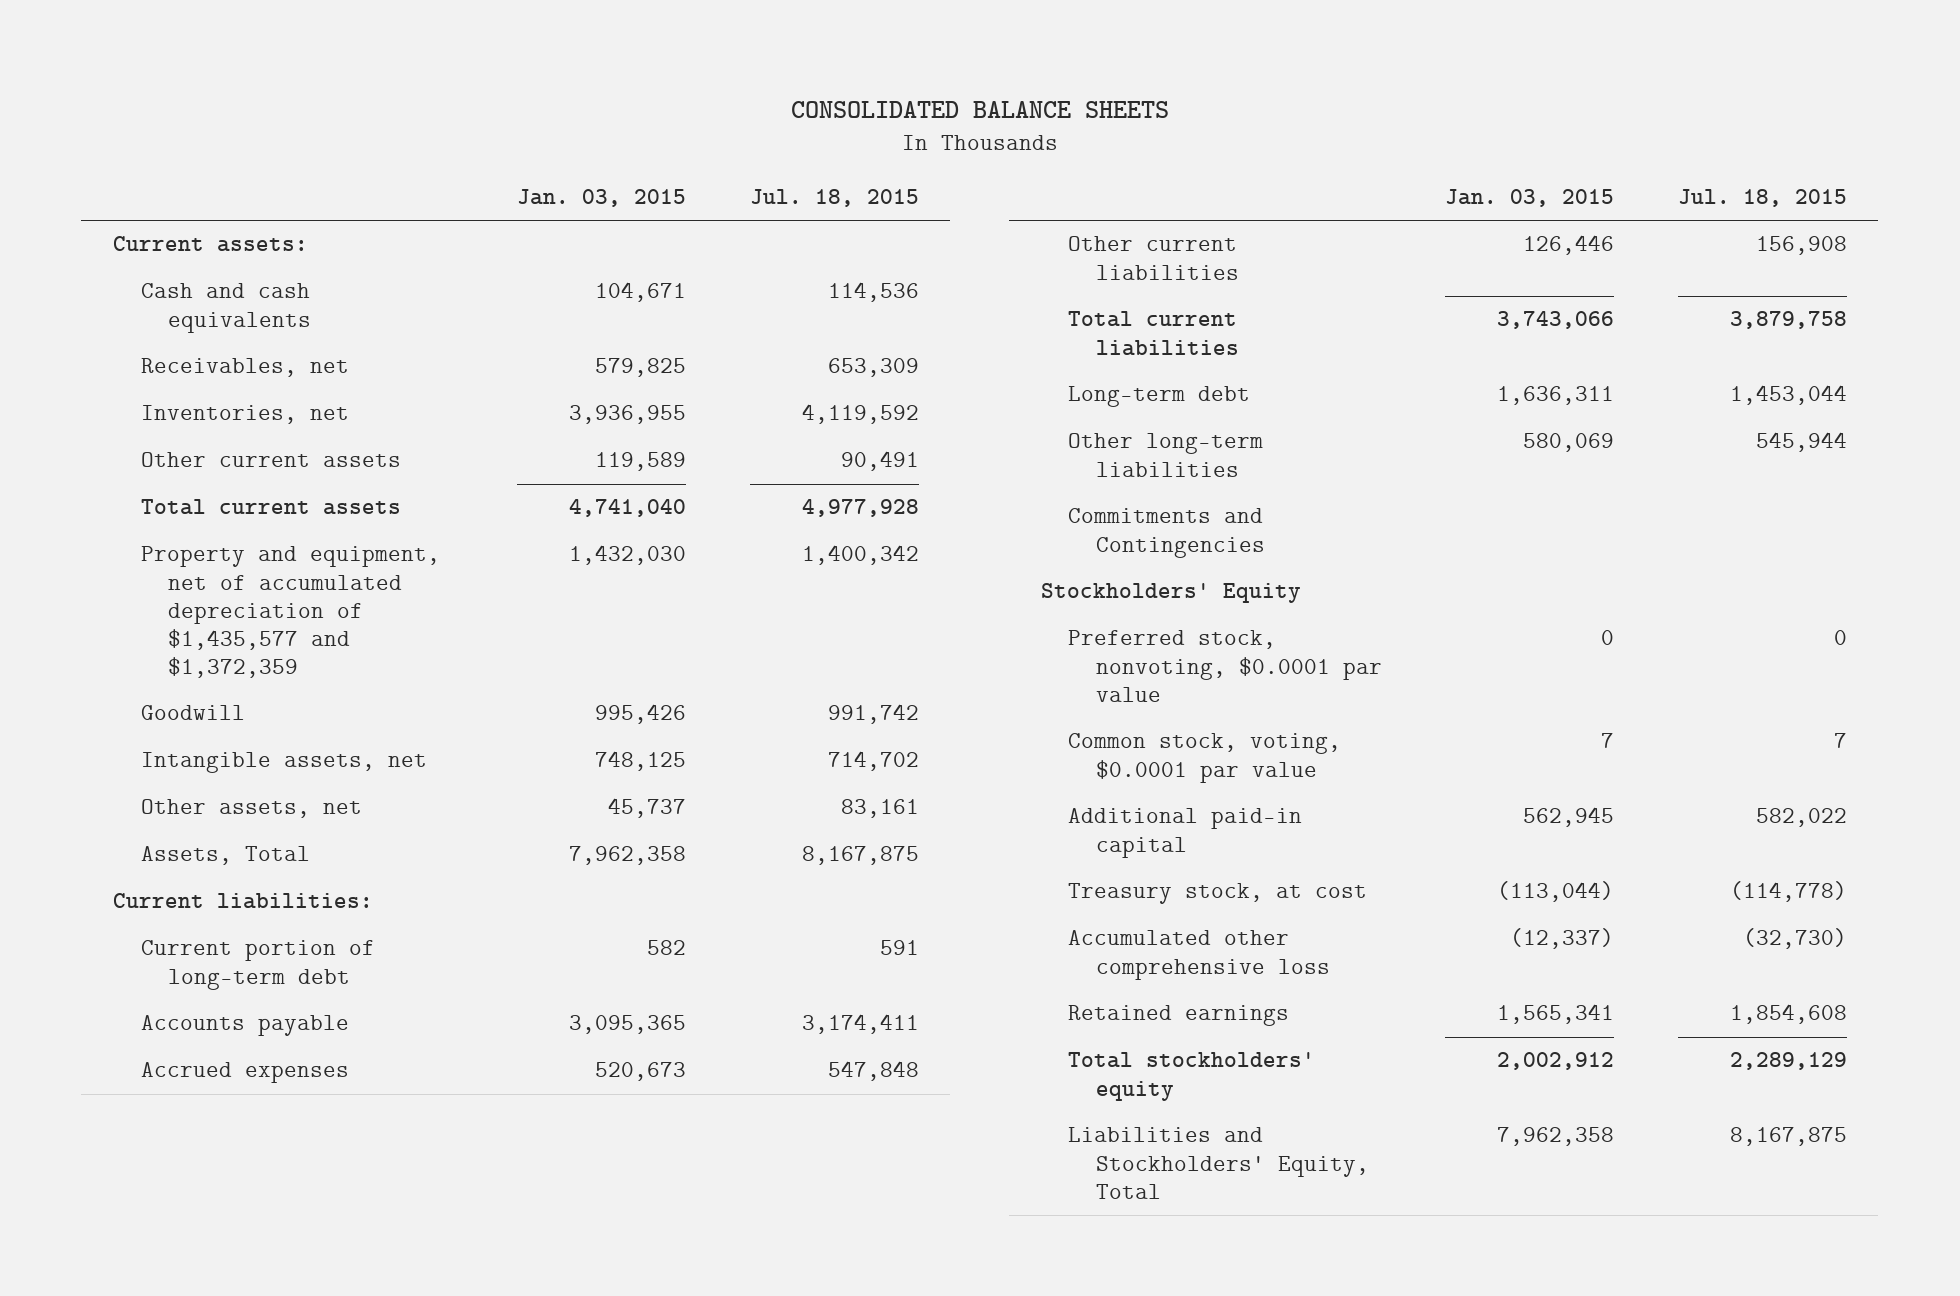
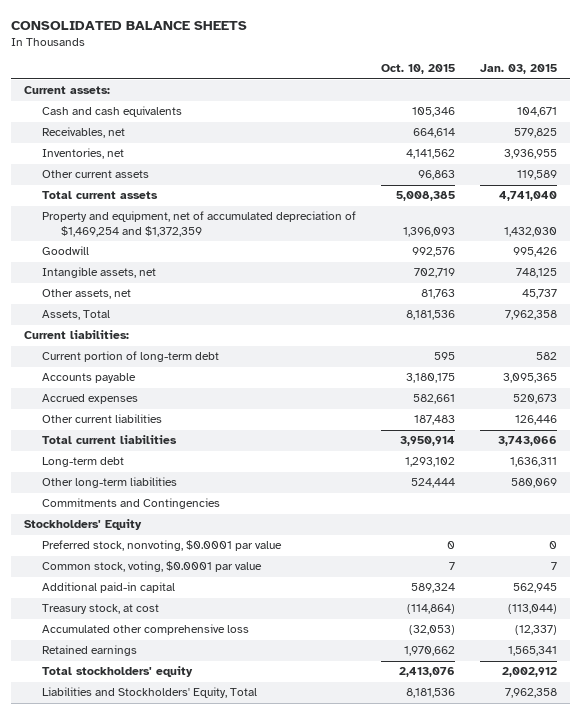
[749,189,919,208] Jul. 18, 2015 -> none
none -> [381,64,456,75] Oct. 10, 2015
[140,546,440,678] Property and equipment, net of accumulated depreciation of $1,435,577 and $1,372,359 -> [42,211,357,237] Property and equipment, net of accumulated depreciation of $1,469,254 and $1,372,359

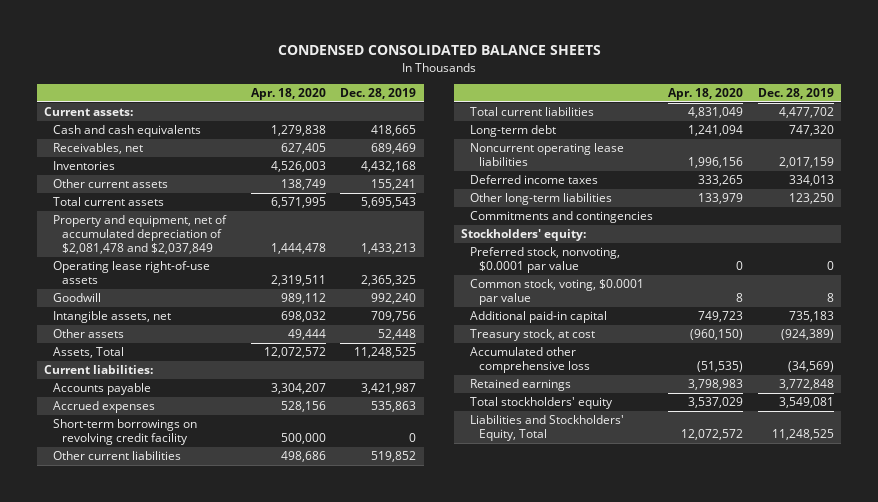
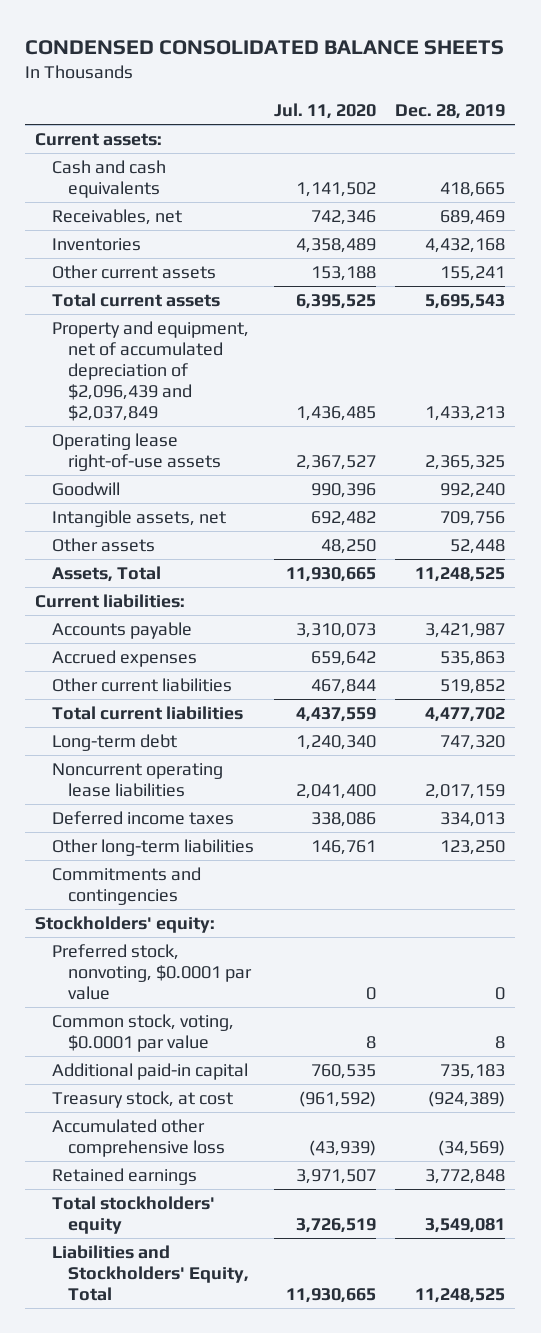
[250,88,326,101] Apr. 18, 2020 -> none
none -> [273,103,376,120] Jul. 11, 2020
[53,215,228,255] Property and equipment, net of accumulated depreciation of $2,081,478 and $2,037,849 -> [51,320,249,421] Property and equipment, net of accumulated depreciation of $2,096,439 and $2,037,849
[53,419,198,446] Short-term borrowings on revolving credit facility -> none

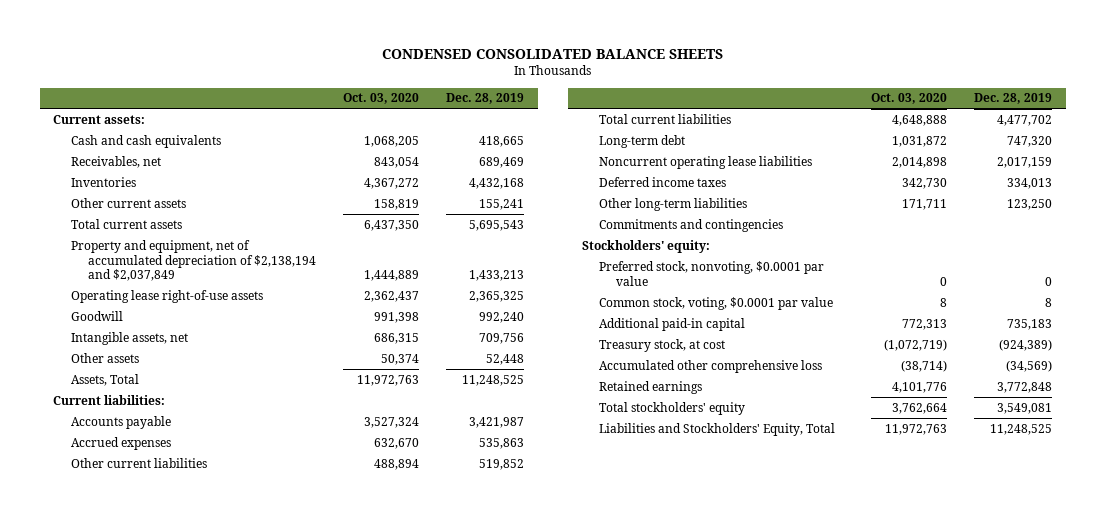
[273,103,376,120] Jul. 11, 2020 -> none
none -> [343,93,420,105] Oct. 03, 2020
[51,320,249,421] Property and equipment, net of accumulated depreciation of $2,096,439 and $2,037,849 -> [70,239,317,282] Property and equipment, net of accumulated depreciation of $2,138,194 and $2,037,849

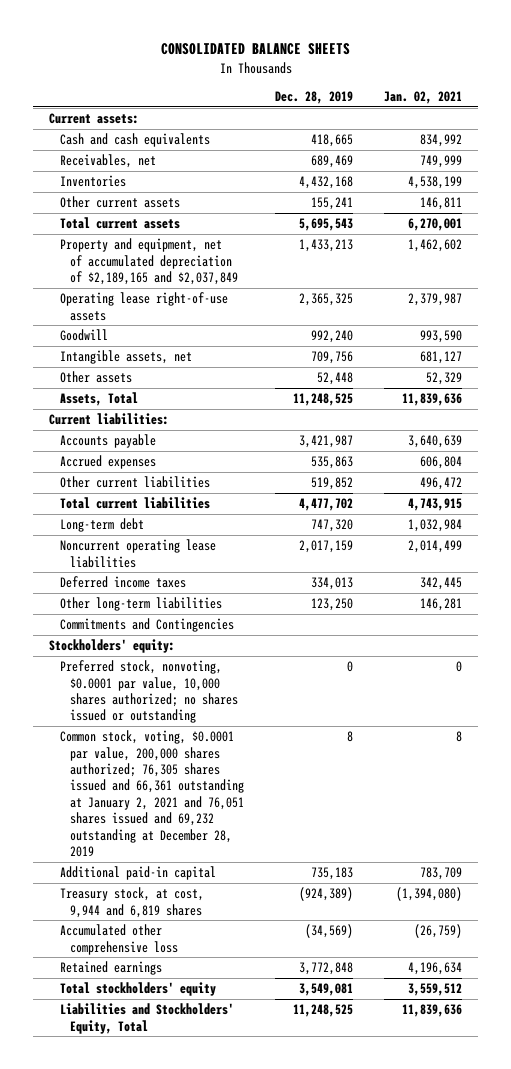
[381,48,723,59] CONDENSED CONSOLIDATED BALANCE SHEETS -> [160,43,350,56] CONSOLIDATED BALANCE SHEETS
[343,93,420,105] Oct. 03, 2020 -> none
none -> [384,91,463,105] Jan. 02, 2021
[70,239,317,282] Property and equipment, net of accumulated depreciation of $2,138,194 and $2,037,849 -> [59,238,239,285] Property and equipment, net of accumulated depreciation of $2,189,165 and $2,037,849
[599,218,784,232] Commitments and contingencies -> [59,618,234,633] Commitments and Contingencies
[599,260,825,286] Preferred stock, nonvoting, $0.0001 par value -> [59,660,239,724] Preferred stock, nonvoting, $0.0001 par value, 10,000 shares authorized; no shares issued or outstanding
[599,296,834,310] Common stock, voting, $0.0001 par value -> [59,730,245,858] Common stock, voting, $0.0001 par value, 200,000 shares authorized; 76,305 shares issued and 66,361 outstanding at January 2, 2021 and 76,051 shares issued and 69,232 outstanding at December 28, 2019
[599,338,726,352] Treasury stock, at cost -> [59,887,204,918] Treasury stock, at cost, 9,944 and 6,819 shares

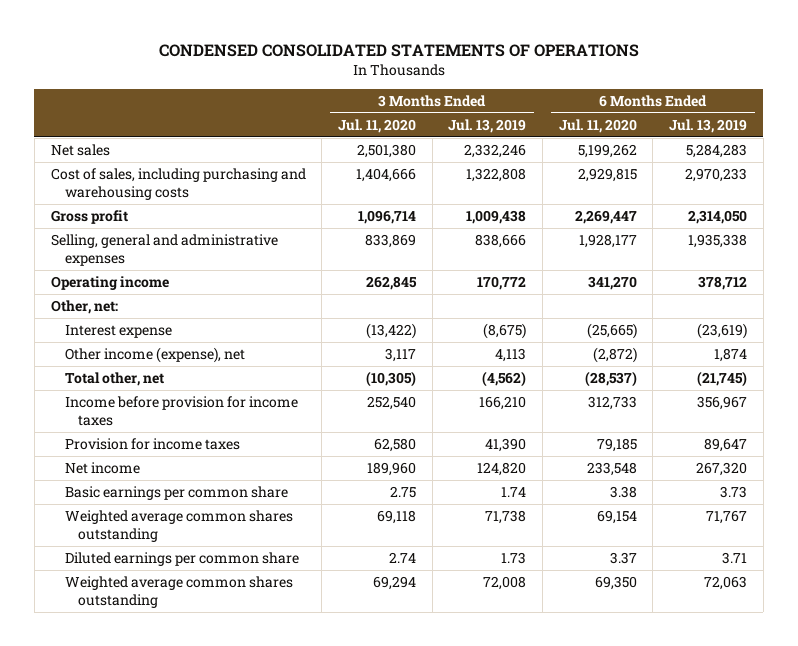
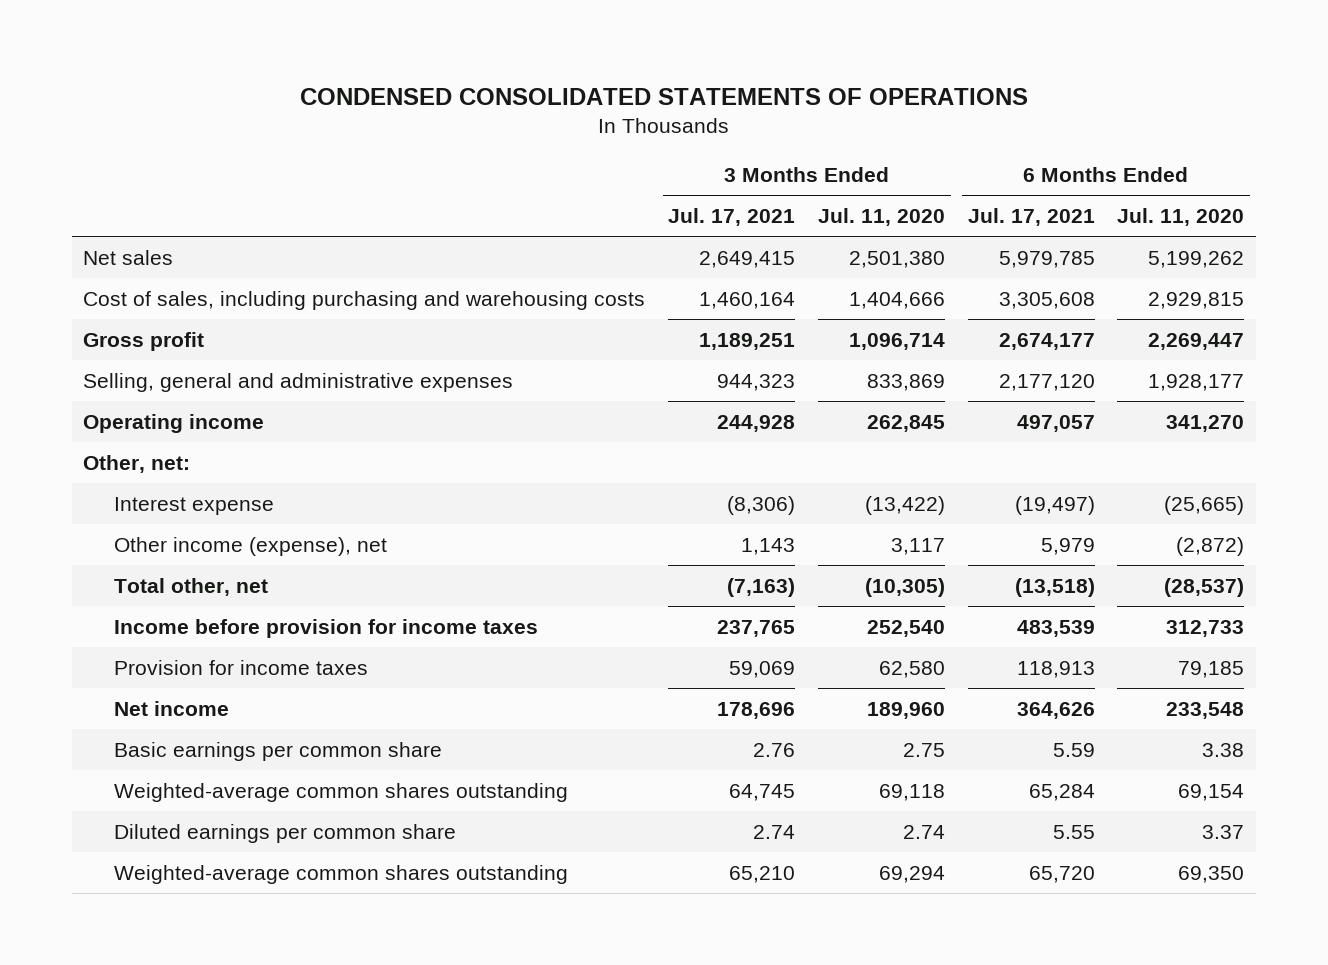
[448,118,527,133] Jul. 13, 2019 -> none
[669,118,748,133] Jul. 13, 2019 -> none
none -> [668,207,796,226] Jul. 17, 2021
none -> [967,207,1095,226] Jul. 17, 2021
[64,509,293,542] Weighted average common shares outstanding -> [114,782,569,802] Weighted-average common shares outstanding
[64,575,293,608] Weighted average common shares outstanding -> [114,864,569,884] Weighted-average common shares outstanding

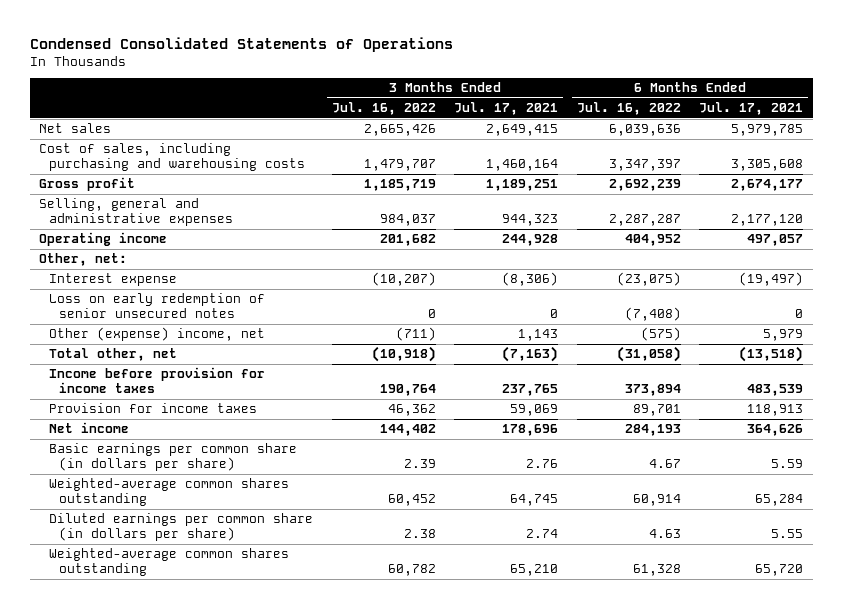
[299,87,1028,105] CONDENSED CONSOLIDATED STATEMENTS OF OPERATIONS -> [29,36,453,52] Condensed Consolidated Statements of Operations
[817,207,945,226] Jul. 11, 2020 -> none
[1117,207,1245,226] Jul. 11, 2020 -> none
none -> [331,102,436,116] Jul. 16, 2022
none -> [576,102,681,116] Jul. 16, 2022
none -> [48,293,265,319] Loss on early redemption of senior unsecured notes
[114,536,388,556] Other income (expense), net -> [48,327,265,342] Other (expense) income, net
[114,741,443,761] Basic earnings per common share -> [48,443,297,472] Basic earnings per common share (in dollars per share)
[114,823,457,843] Diluted earnings per common share -> [48,513,313,542] Diluted earnings per common share (in dollars per share)

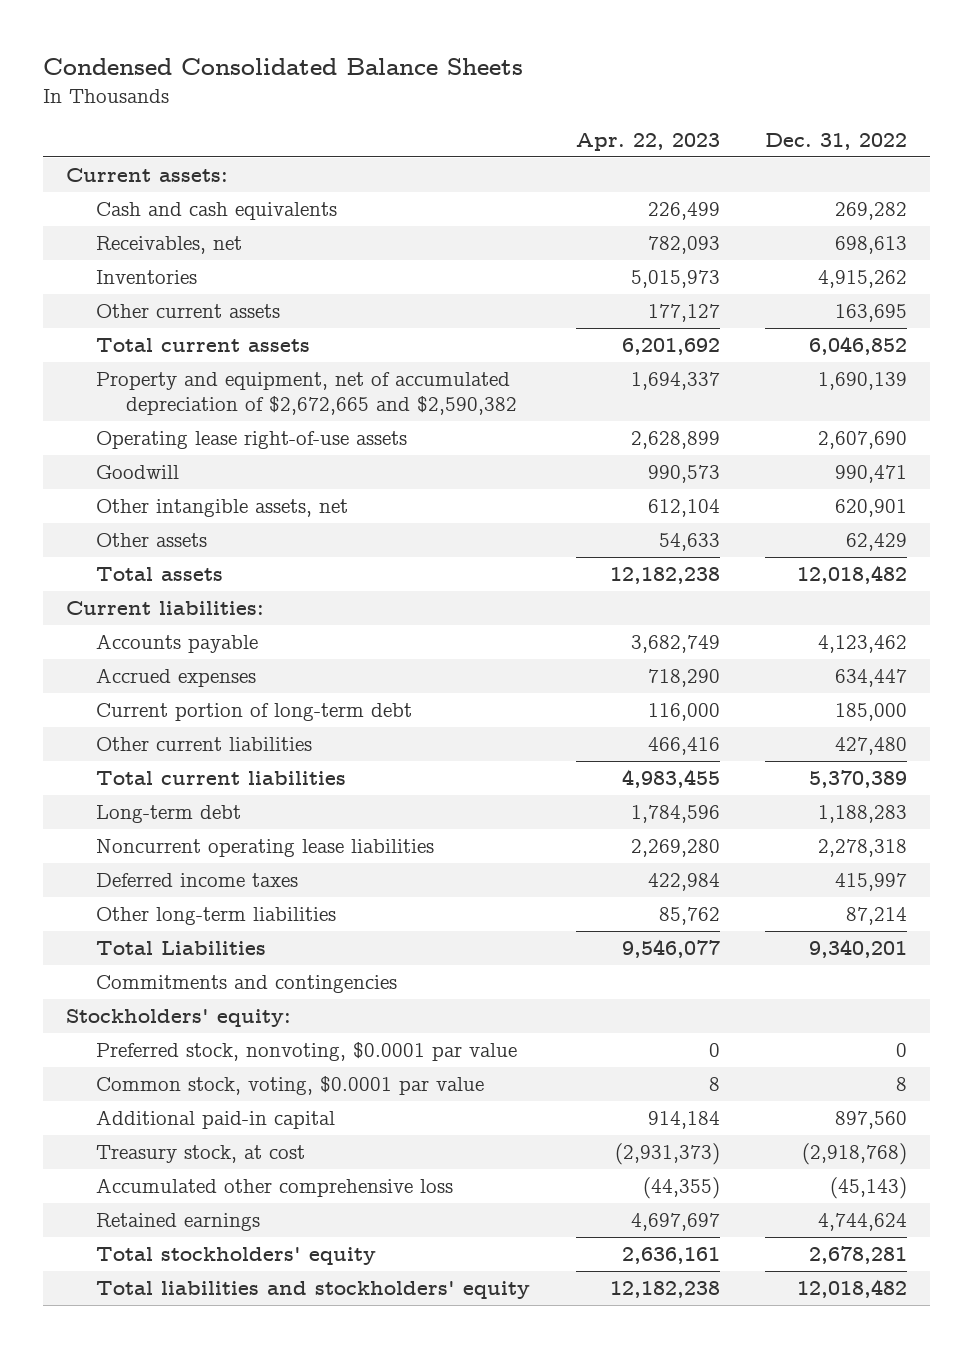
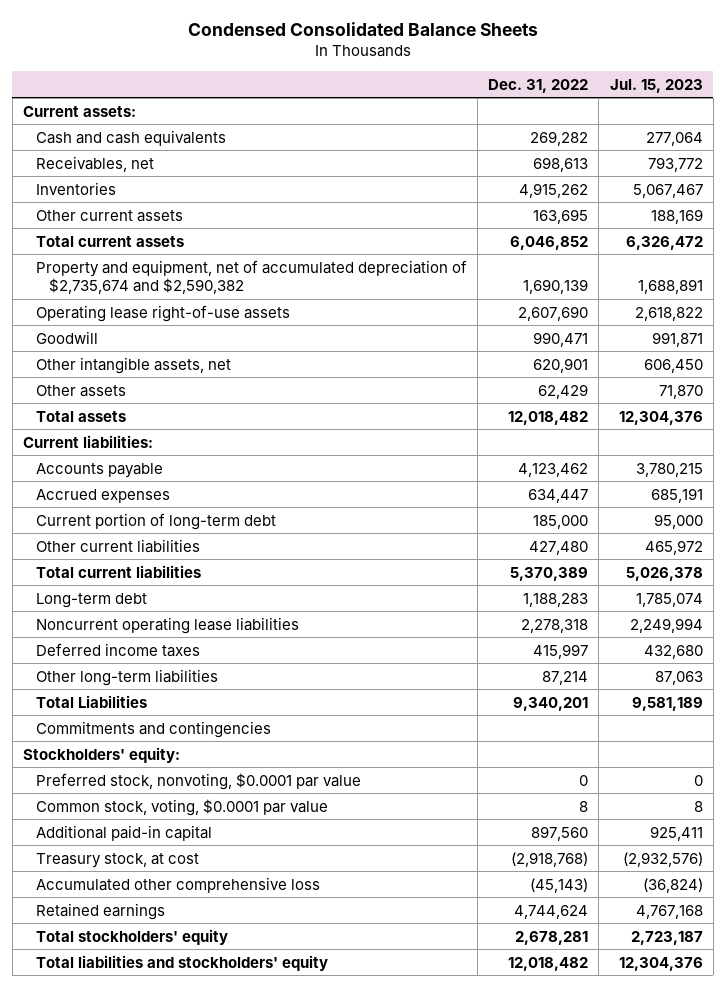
[575,132,720,151] Apr. 22, 2023 -> none
none -> [609,78,703,93] Jul. 15, 2023
[96,371,518,416] Property and equipment, net of accumulated depreciation of $2,672,665 and $2,590,382 -> [35,259,467,295] Property and equipment, net of accumulated depreciation of $2,735,674 and $2,590,382

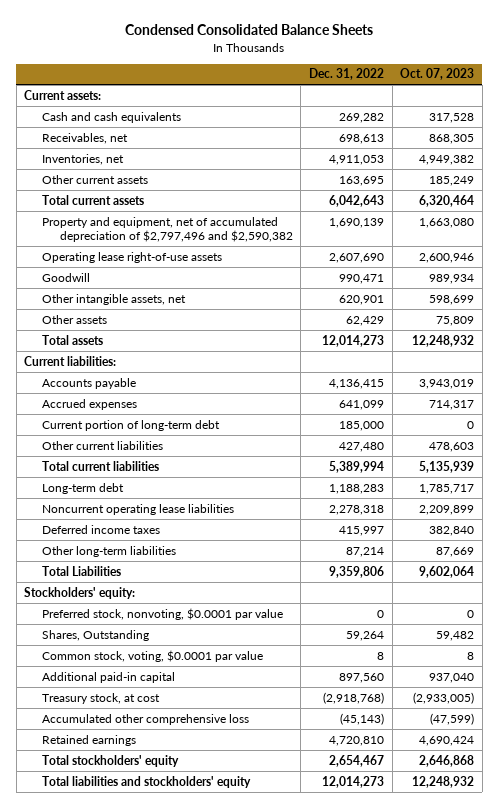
[609,78,703,93] Jul. 15, 2023 -> none
none -> [400,68,475,81] Oct. 07, 2023
[35,181,116,195] Inventories -> [42,153,125,165] Inventories, net
[519,182,589,198] 4,915,262 -> [328,154,384,165] 4,911,053
[510,235,589,250] 6,046,852 -> [328,194,384,207] 6,042,643
[35,259,467,295] Property and equipment, net of accumulated depreciation of $2,735,674 and $2,590,382 -> [42,216,293,243] Property and equipment, net of accumulated depreciation of $2,797,496 and $2,590,382
[508,410,589,425] 12,018,482 -> [321,334,384,347] 12,014,273
[518,462,589,477] 4,123,462 -> [328,378,384,389] 4,136,415
[528,488,589,503] 634,447 -> [338,399,384,410] 641,099
[510,566,589,581] 5,370,389 -> [328,460,384,473] 5,389,994
[35,720,271,738] Commitments and contingencies -> none
[513,696,589,711] 9,340,201 -> [328,565,384,578] 9,359,806
none -> [42,629,150,641] Shares, Outstanding
[514,904,589,919] 4,744,624 -> [328,735,384,746] 4,720,810
[515,930,589,945] 2,678,281 -> [328,754,384,767] 2,654,467
[508,956,589,971] 12,018,482 -> [321,775,384,788] 12,014,273

